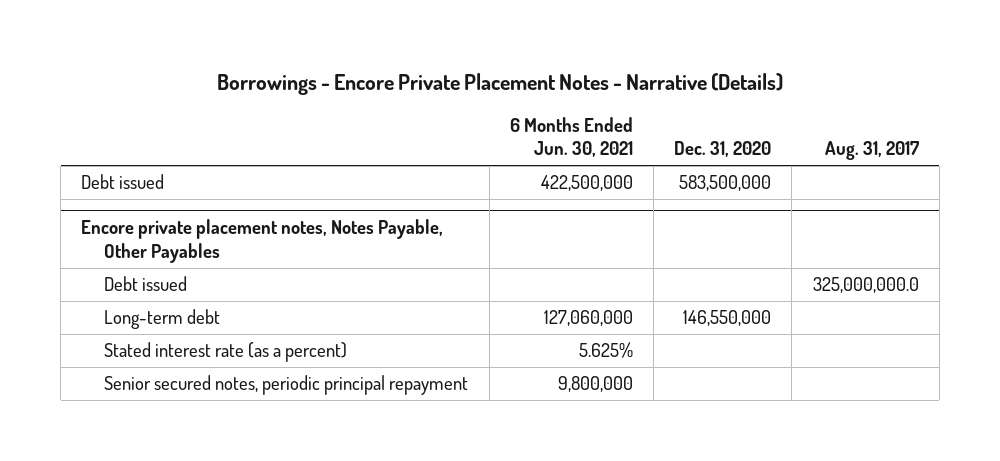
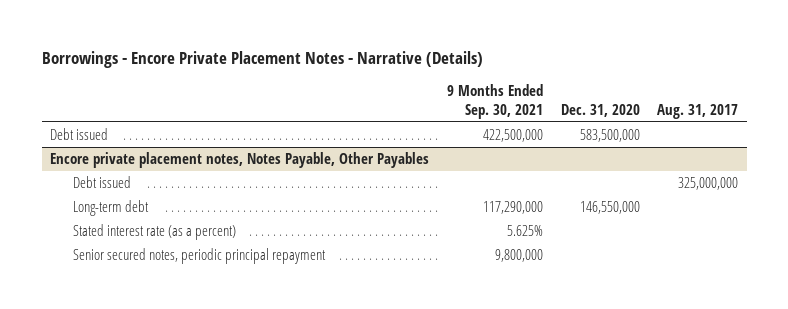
[509,116,633,158] 6 Months Ended Jun. 30, 2021 -> none
none -> [446,84,543,119] 9 Months Ended Sep. 30, 2021
[812,277,919,294] 325,000,000.0 -> [678,177,739,191] 325,000,000

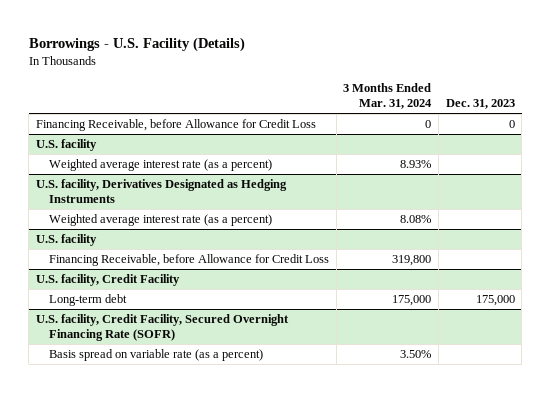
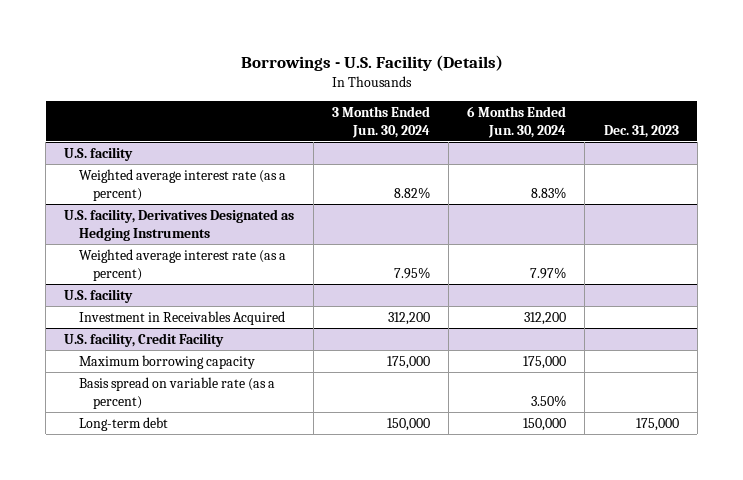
[343,83,433,110] 3 Months Ended Mar. 31, 2024 -> none
none -> [331,105,430,138] 3 Months Ended Jun. 30, 2024
none -> [467,105,567,138] 6 Months Ended Jun. 30, 2024
[35,119,316,132] Financing Receivable, before Allowance for Credit Loss -> none
[49,254,330,267] Financing Receivable, before Allowance for Credit Loss -> none
none -> [78,310,285,325] Investment in Receivables Acquired
none -> [78,354,255,369] Maximum borrowing capacity
none -> [78,376,275,409] Basis spread on variable rate (as a percent)
[35,314,289,342] U.S. facility, Credit Facility, Secured Overnight Financing Rate (SOFR) -> none
[49,349,264,362] Basis spread on variable rate (as a percent) -> none

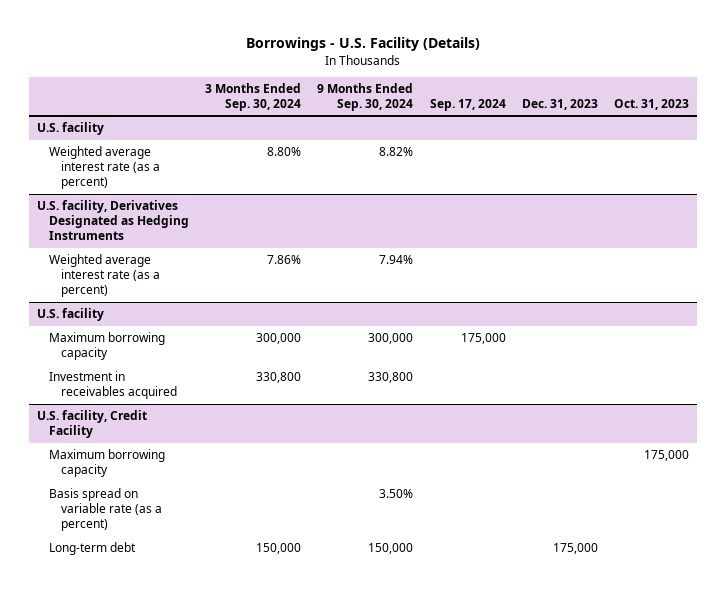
[331,105,430,138] 3 Months Ended Jun. 30, 2024 -> none
[467,105,567,138] 6 Months Ended Jun. 30, 2024 -> none
none -> [205,83,302,112] 3 Months Ended Sep. 30, 2024
none -> [317,83,414,112] 9 Months Ended Sep. 30, 2024
none -> [429,99,506,112] Sep. 17, 2024
none -> [613,99,689,111] Oct. 31, 2023
none -> [49,332,166,361] Maximum borrowing capacity
[78,310,285,325] Investment in Receivables Acquired -> [49,371,178,400] Investment in receivables acquired

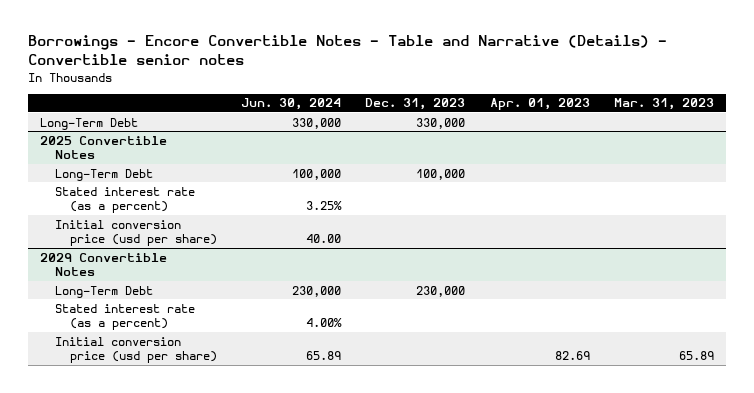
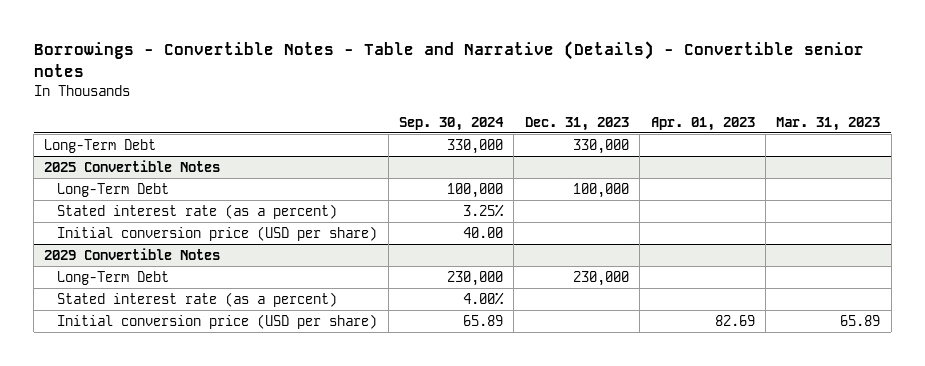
[27,35,667,66] Borrowings - Encore Convertible Notes - Table and Narrative (Details) - Convertible senior notes -> [33,41,864,78] Borrowings - Convertible Notes - Table and Narrative (Details) - Convertible senior notes
[241,98,342,111] Jun. 30, 2024 -> none
none -> [398,116,504,131] Sep. 30, 2024
[54,219,218,247] Initial conversion price (usd per share) -> [57,226,378,242] Initial conversion price (USD per share)
[54,336,218,364] Initial conversion price (usd per share) -> [57,314,378,330] Initial conversion price (USD per share)

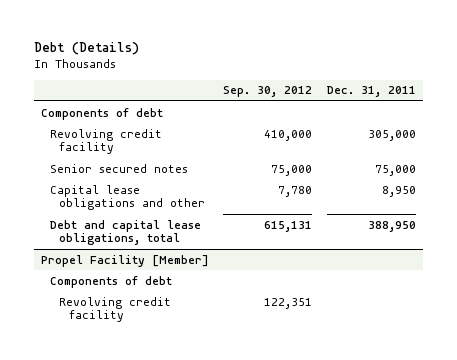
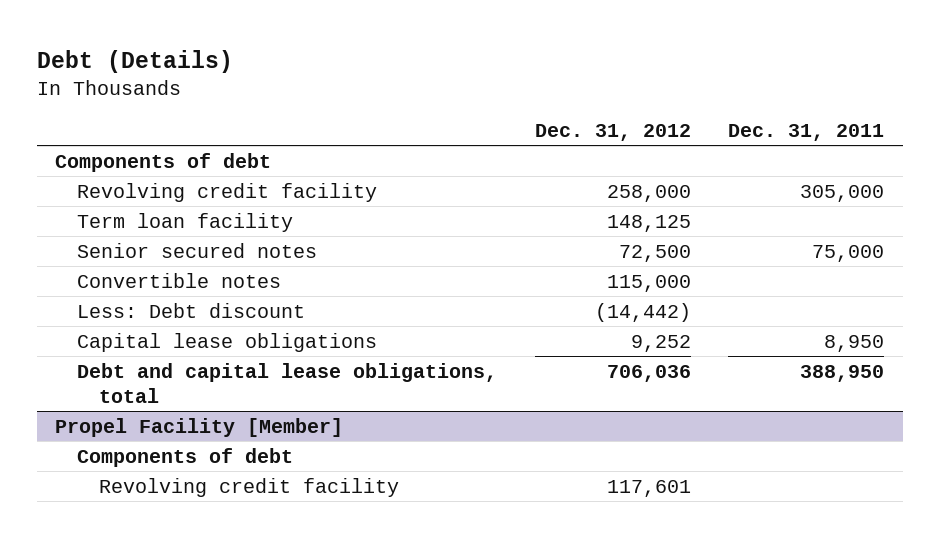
[223,86,313,98] Sep. 30, 2012 -> none
none -> [534,123,691,141] Dec. 31, 2012
none -> [77,212,294,232] Term loan facility
none -> [77,272,282,288] Convertible notes
none -> [77,302,306,318] Less: Debt discount
[50,184,206,211] Capital lease obligations and other -> [77,332,378,352] Capital lease obligations

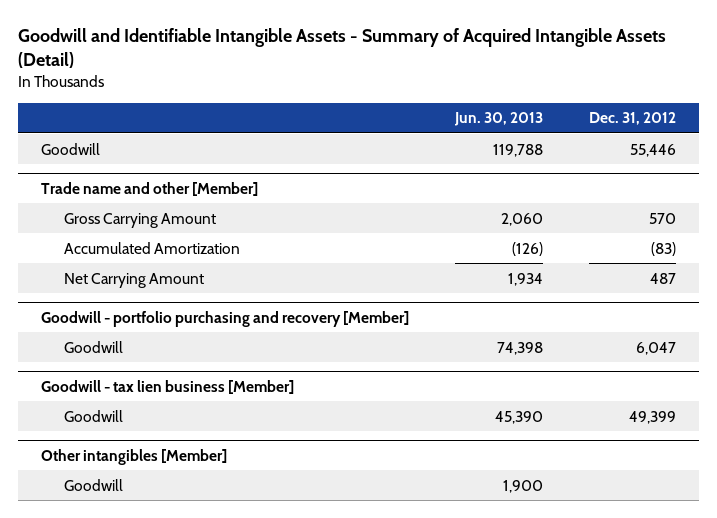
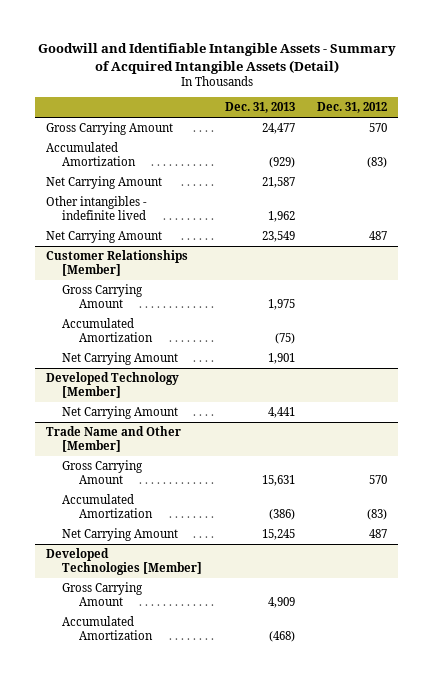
[454,112,544,127] Jun. 30, 2013 -> none
none -> [224,102,295,114] Dec. 31, 2013
[41,142,101,155] Goodwill -> none
none -> [46,122,174,136] Gross Carrying Amount
none -> [46,142,137,166] Accumulated Amortization
none -> [46,176,163,190] Net Carrying Amount
none -> [46,196,148,220] Other intangibles - indefinite lived
none -> [46,230,163,244] Net Carrying Amount
none -> [46,250,189,276] Customer Relationships [Member]
none -> [62,284,144,308] Gross Carrying Amount
none -> [62,318,153,342] Accumulated Amortization
none -> [62,352,179,366] Net Carrying Amount
none -> [46,372,180,398] Developed Technology [Member]
none -> [62,406,179,420] Net Carrying Amount
[41,181,259,196] Trade name and other [Member] -> [46,426,182,452] Trade Name and Other [Member]
[41,310,410,327] Goodwill - portfolio purchasing and recovery [Member] -> none
[63,340,123,353] Goodwill -> none
[41,379,295,394] Goodwill - tax lien business [Member] -> none
[63,409,123,422] Goodwill -> none
[41,448,228,465] Other intangibles [Member] -> none
[63,478,123,491] Goodwill -> none
none -> [46,548,203,575] Developed Technologies [Member]
none -> [62,582,144,606] Gross Carrying Amount
none -> [62,616,153,640] Accumulated Amortization

